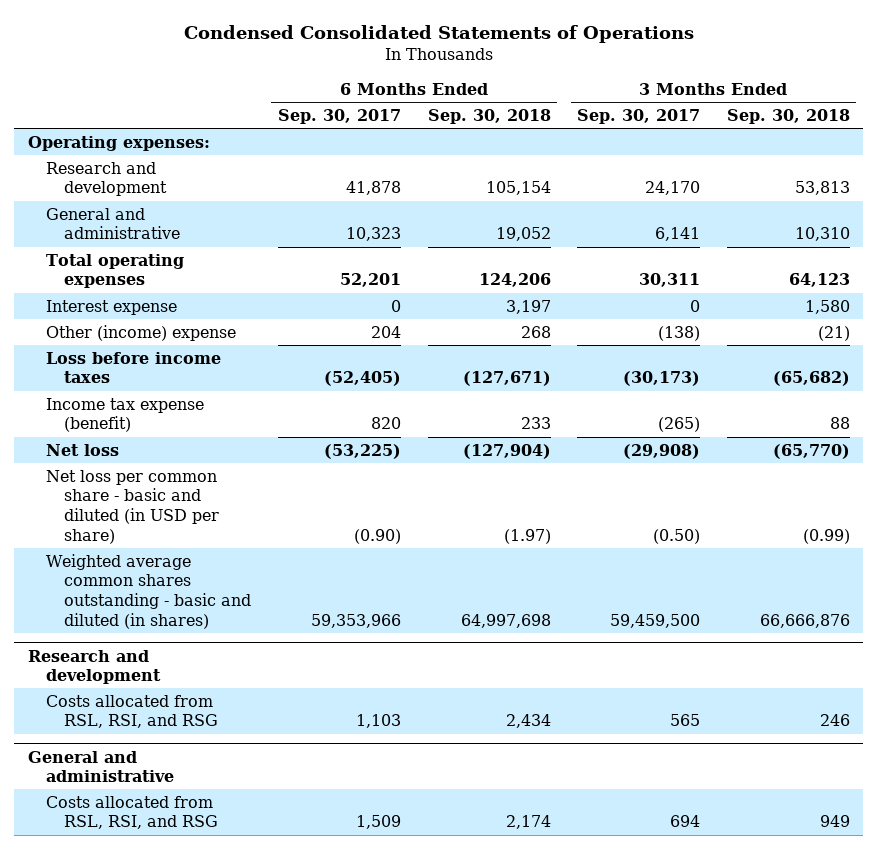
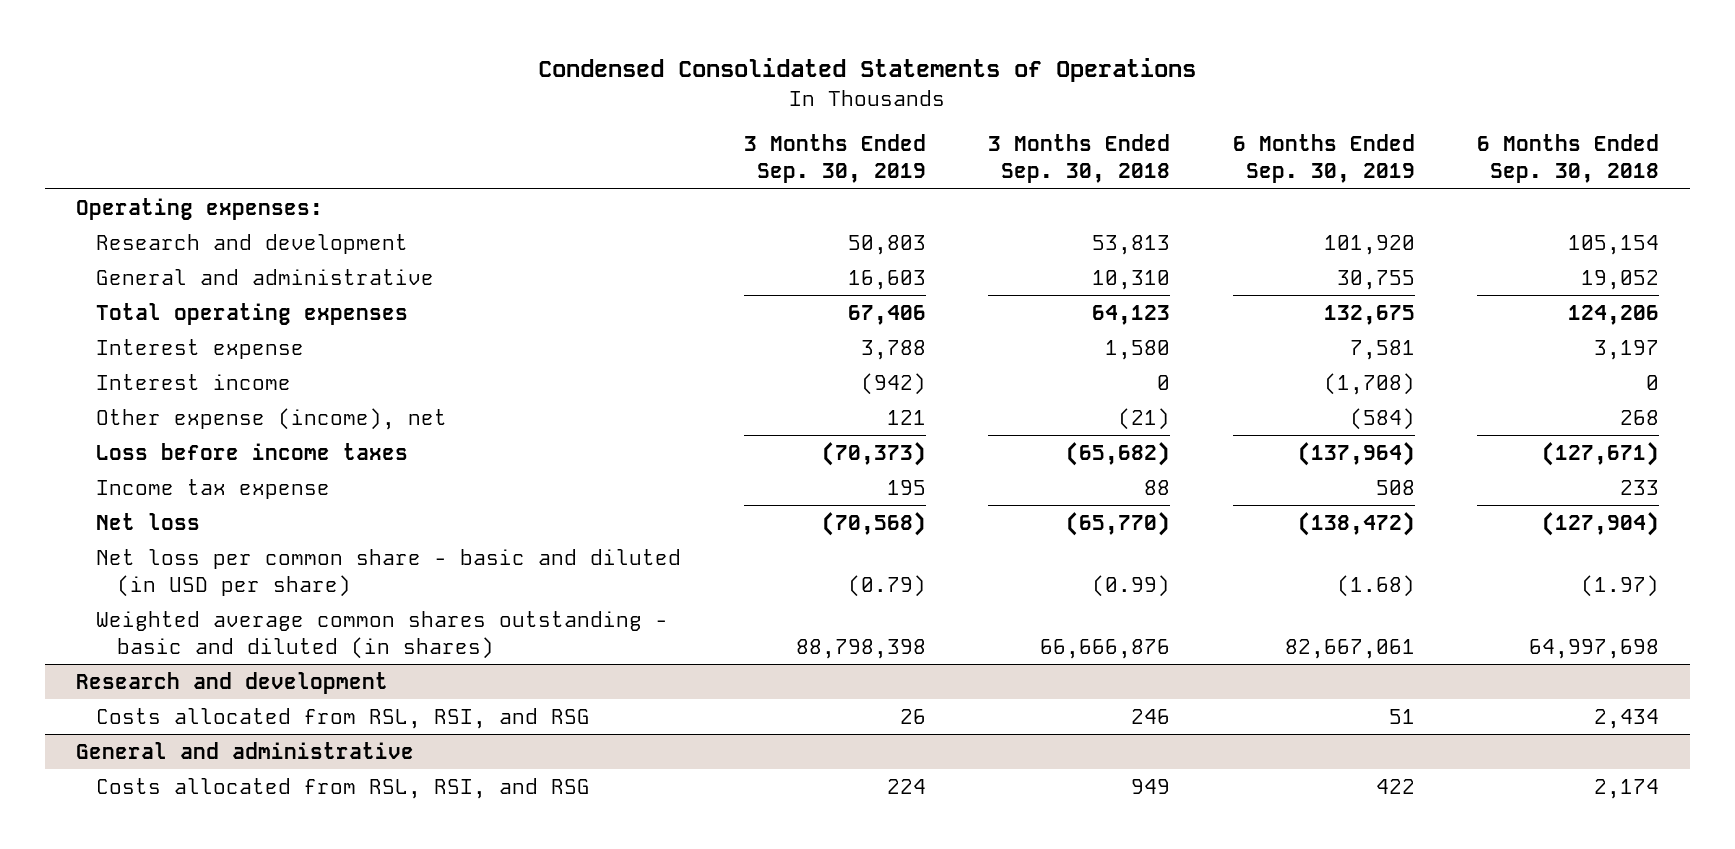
[278,109,402,125] Sep. 30, 2017 -> none
[577,109,701,125] Sep. 30, 2017 -> none
none -> [743,134,926,184] 3 Months Ended Sep. 30, 2019
none -> [1232,134,1415,184] 6 Months Ended Sep. 30, 2019
none -> [96,373,292,390] Interest income
[46,324,237,341] Other (income) expense -> [96,407,448,430] Other expense (income), net
[46,397,205,433] Income tax expense (benefit) -> [96,478,331,499] Income tax expense

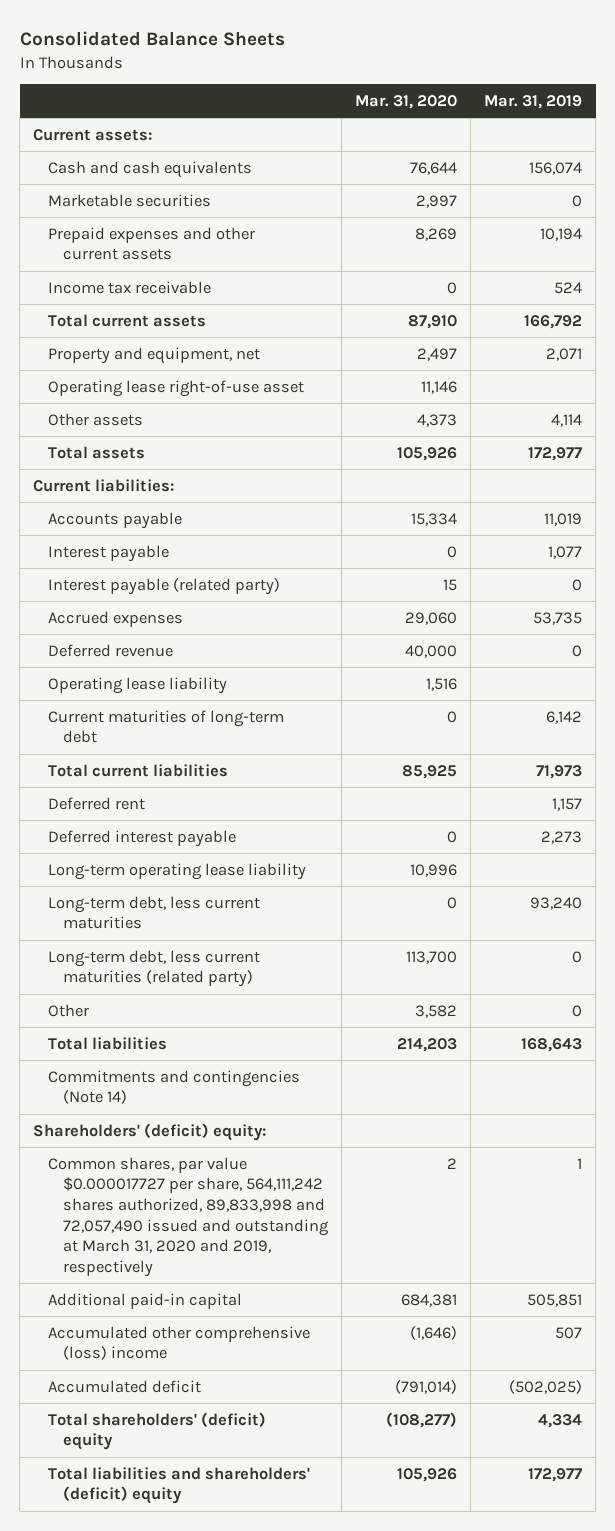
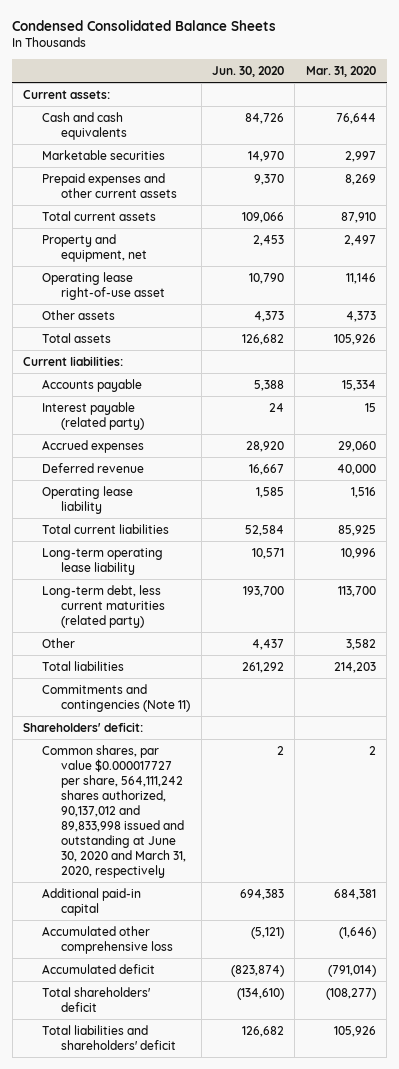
[19,31,285,47] Consolidated Balance Sheets -> [12,19,277,31] Condensed Consolidated Balance Sheets
[484,94,583,109] Mar. 31, 2019 -> none
none -> [212,65,285,77] Jun. 30, 2020
[48,280,212,294] Income tax receivable -> none
[48,544,170,562] Interest payable -> none
[48,709,285,744] Current maturities of long-term debt -> none
[48,796,146,810] Deferred rent -> none
[48,829,237,847] Deferred interest payable -> none
[48,895,261,930] Long-term debt, less current maturities -> none
[48,1069,301,1105] Commitments and contingencies (Note 14) -> [42,683,191,712] Commitments and contingencies (Note 11)
[33,1122,267,1141] Shareholders' (deficit) equity: -> [23,721,144,732] Shareholders' deficit:
[48,1156,330,1277] Common shares, par value $0.000017727 per share, 564,111,242 shares authorized, 89,833,998 and 72,057,490 issued and outstanding at March 31, 2020 and 2019, respectively -> [42,744,187,878] Common shares, par value $0.000017727 per share, 564,111,242 shares authorized, 90,137,012 and 89,833,998 issued and outstanding at June 30, 2020 and March 31, 2020, respectively
[48,1325,311,1361] Accumulated other comprehensive (loss) income -> [42,925,174,954] Accumulated other comprehensive loss
[48,1411,267,1451] Total shareholders' (deficit) equity -> [42,986,151,1012] Total shareholders' deficit
[48,1466,311,1505] Total liabilities and shareholders' (deficit) equity -> [42,1024,177,1050] Total liabilities and shareholders' deficit

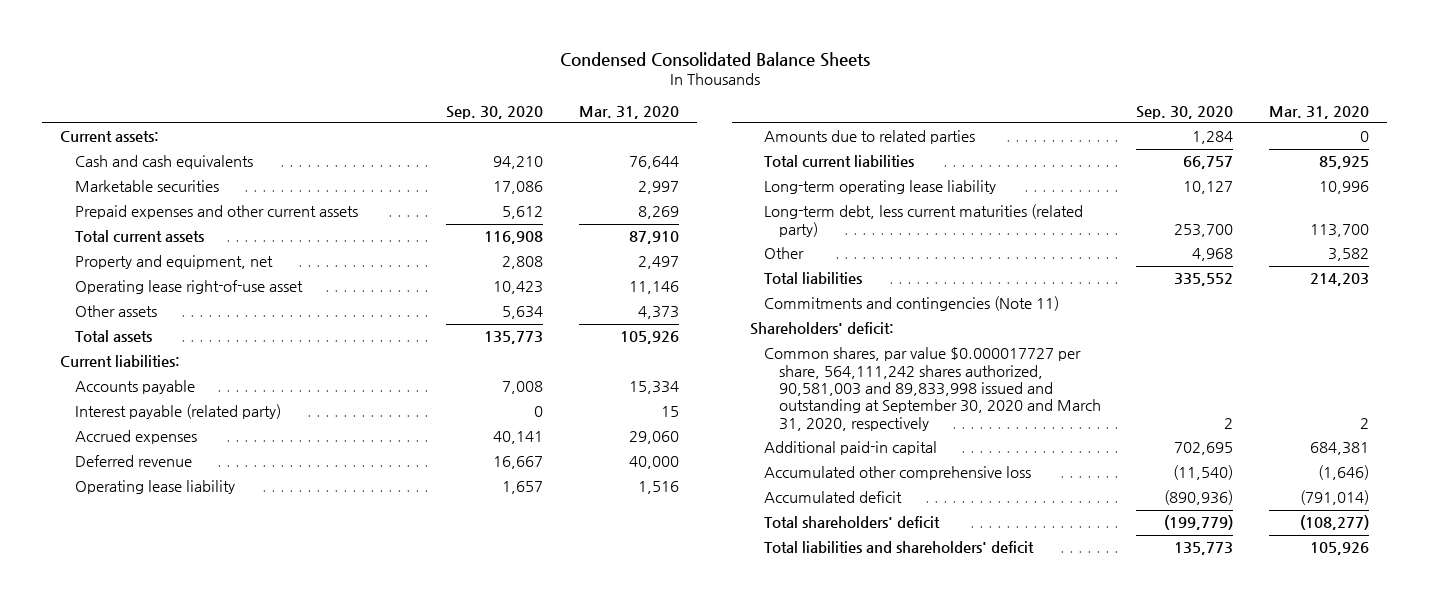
[212,65,285,77] Jun. 30, 2020 -> none
none -> [446,105,544,119] Sep. 30, 2020
none -> [764,130,976,145] Amounts due to related parties
[42,744,187,878] Common shares, par value $0.000017727 per share, 564,111,242 shares authorized, 90,137,012 and 89,833,998 issued and outstanding at June 30, 2020 and March 31, 2020, respectively -> [764,347,1101,431] Common shares, par value $0.000017727 per share, 564,111,242 shares authorized, 90,581,003 and 89,833,998 issued and outstanding at September 30, 2020 and March 31, 2020, respectively

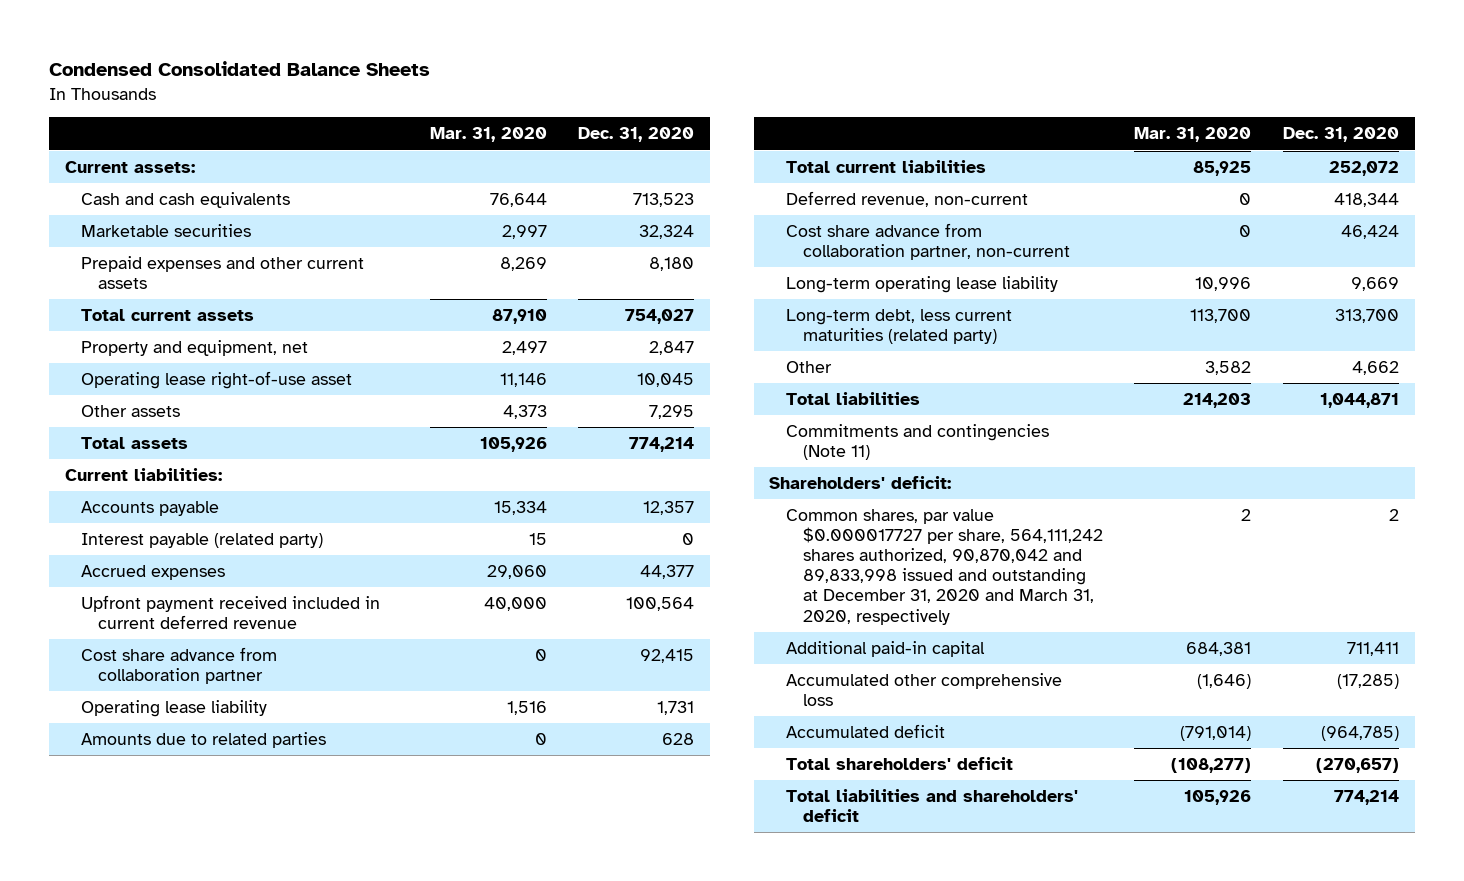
[446,105,544,119] Sep. 30, 2020 -> none
none -> [578,127,695,143] Dec. 31, 2020
[74,455,192,468] Deferred revenue -> none
none -> [81,595,381,630] Upfront payment received included in current deferred revenue
none -> [81,647,278,685] Cost share advance from collaboration partner
none -> [785,191,1028,208] Deferred revenue, non-current
none -> [785,223,1070,261] Cost share advance from collaboration partner, non-current
[764,347,1101,431] Common shares, par value $0.000017727 per share, 564,111,242 shares authorized, 90,581,003 and 89,833,998 issued and outstanding at September 30, 2020 and March 31, 2020, respectively -> [785,509,1103,625] Common shares, par value $0.000017727 per share, 564,111,242 shares authorized, 90,870,042 and 89,833,998 issued and outstanding at December 31, 2020 and March 31, 2020, respectively

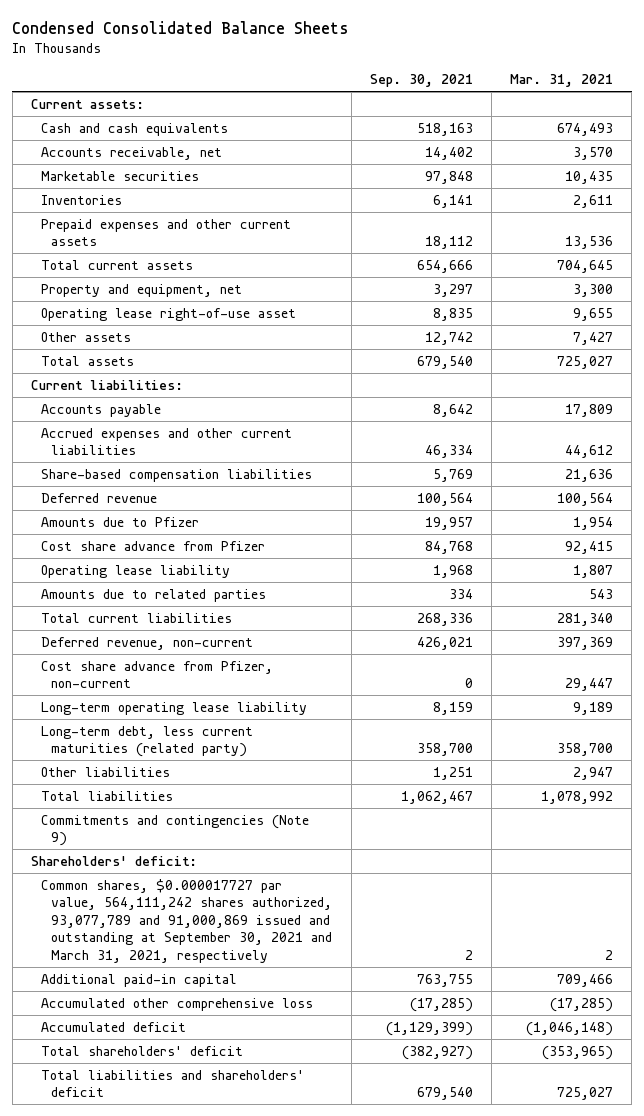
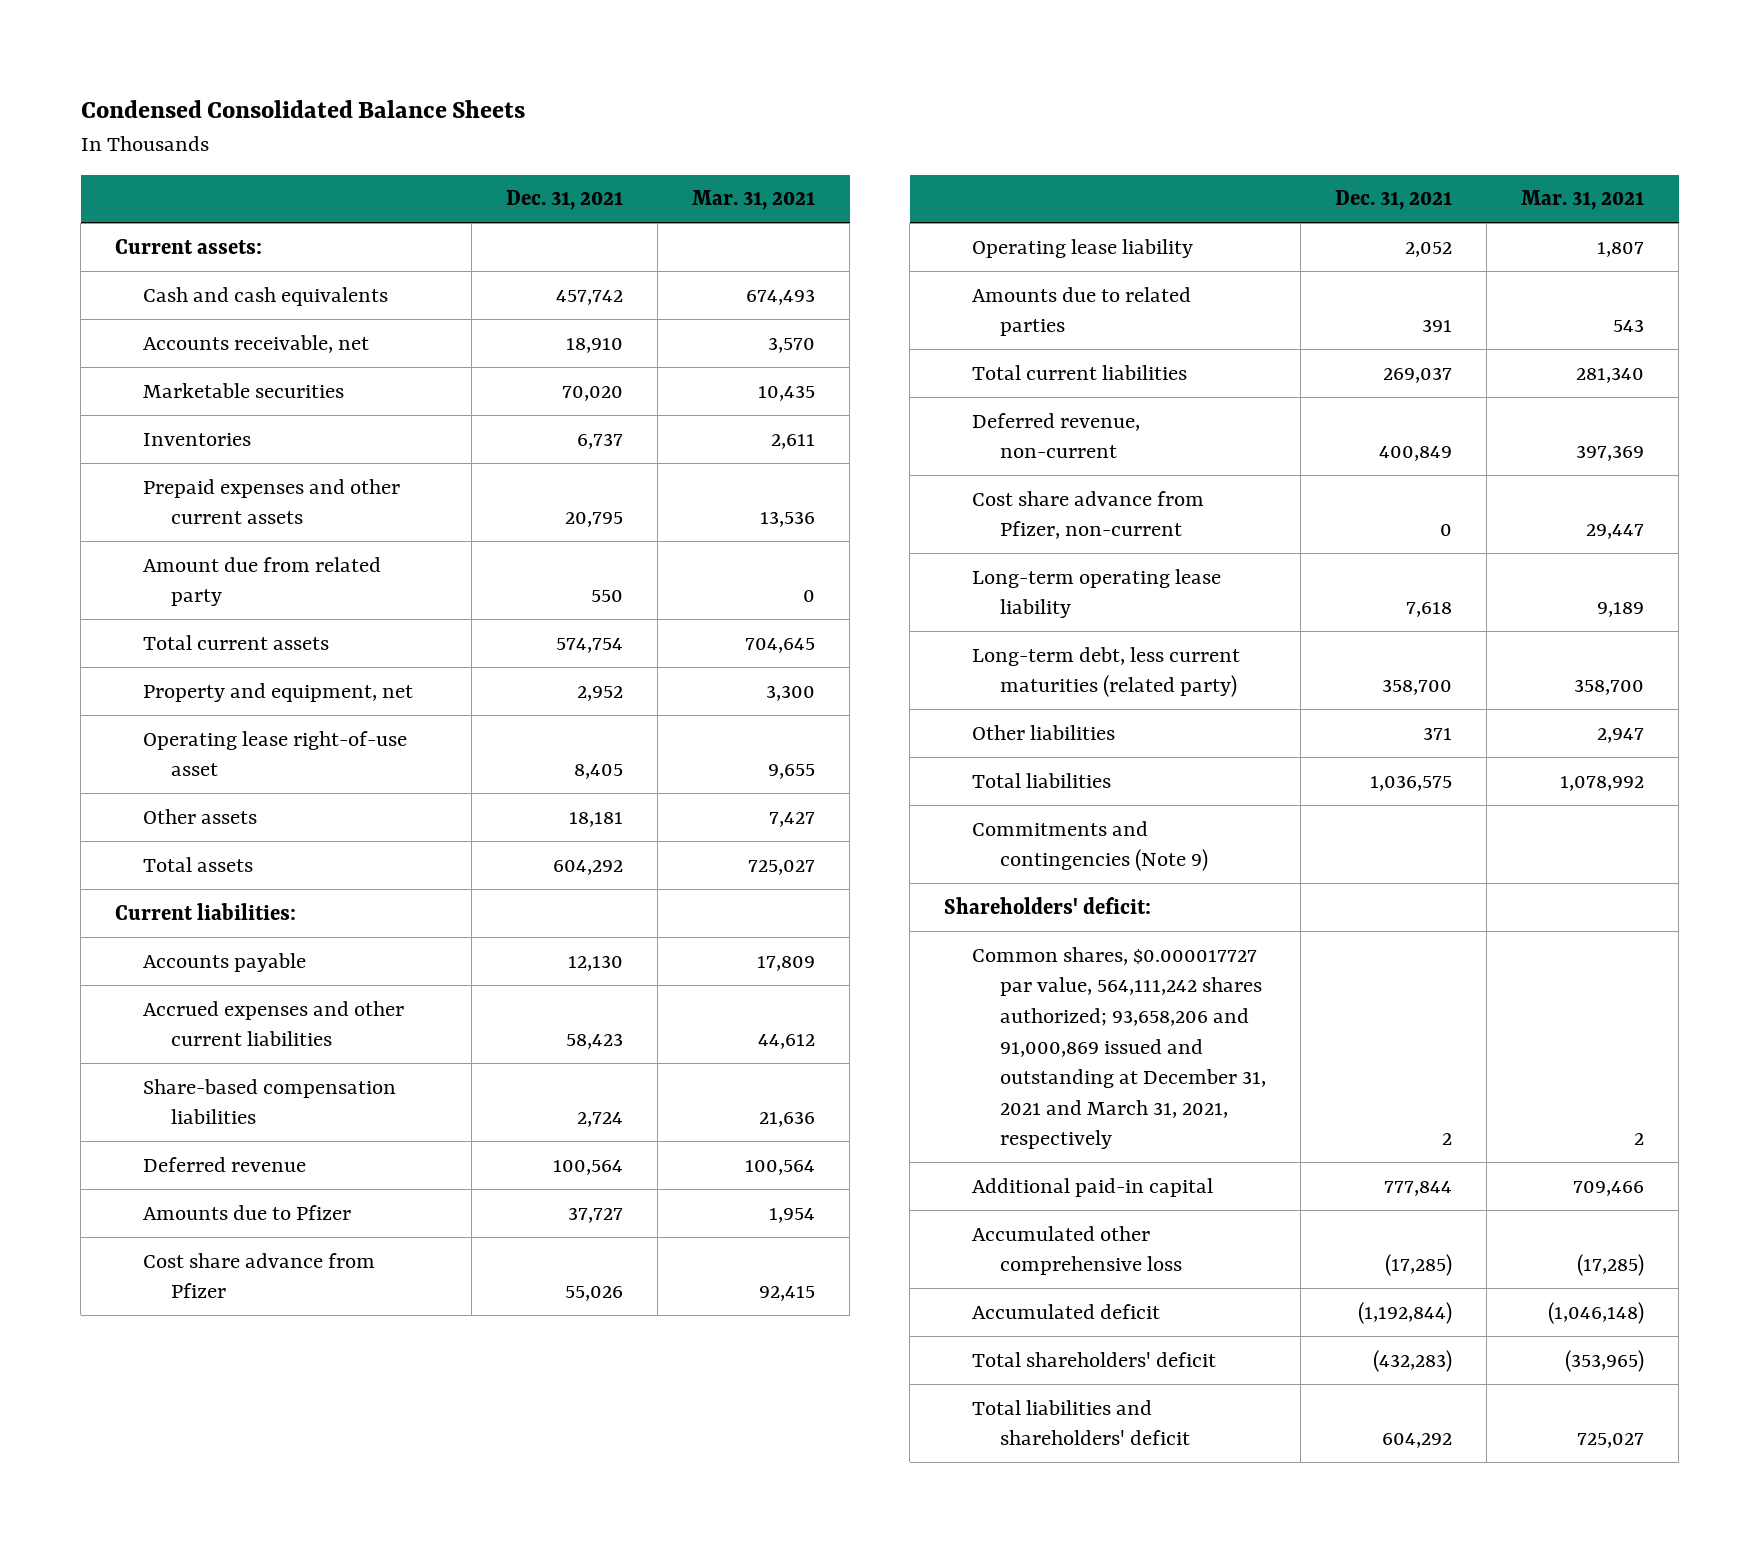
[369,74,473,88] Sep. 30, 2021 -> none
none -> [506,190,624,211] Dec. 31, 2021
none -> [143,556,382,607] Amount due from related party
[41,878,333,963] Common shares, $0.000017727 par value, 564,111,242 shares authorized, 93,077,789 and 91,000,869 issued and outstanding at September 30, 2021 and March 31, 2021, respectively -> [972,946,1267,1150] Common shares, $0.000017727 par value, 564,111,242 shares authorized; 93,658,206 and 91,000,869 issued and outstanding at December 31, 2021 and March 31, 2021, respectively

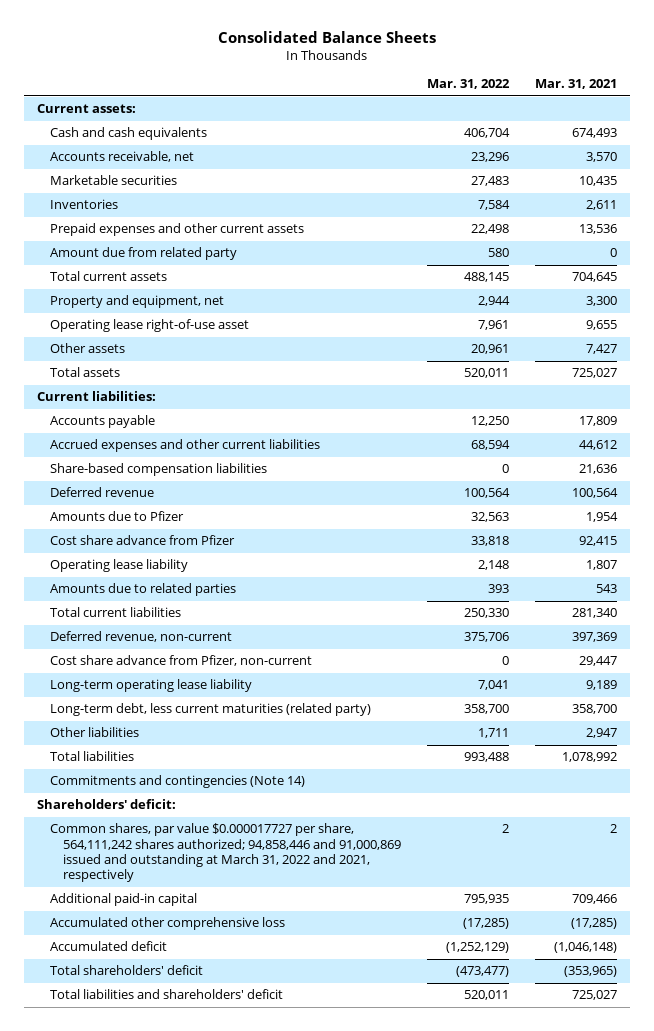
[80,100,525,119] Condensed Consolidated Balance Sheets -> [217,30,436,43] Consolidated Balance Sheets
[506,190,624,211] Dec. 31, 2021 -> none
none -> [427,79,511,90] Mar. 31, 2022
[972,820,1209,872] Commitments and contingencies (Note 9) -> [49,775,305,789] Commitments and contingencies (Note 14)
[972,946,1267,1150] Common shares, $0.000017727 par value, 564,111,242 shares authorized; 93,658,206 and 91,000,869 issued and outstanding at December 31, 2021 and March 31, 2021, respectively -> [49,823,401,883] Common shares, par value $0.000017727 per share, 564,111,242 shares authorized; 94,858,446 and 91,000,869 issued and outstanding at March 31, 2022 and 2021, respectively

